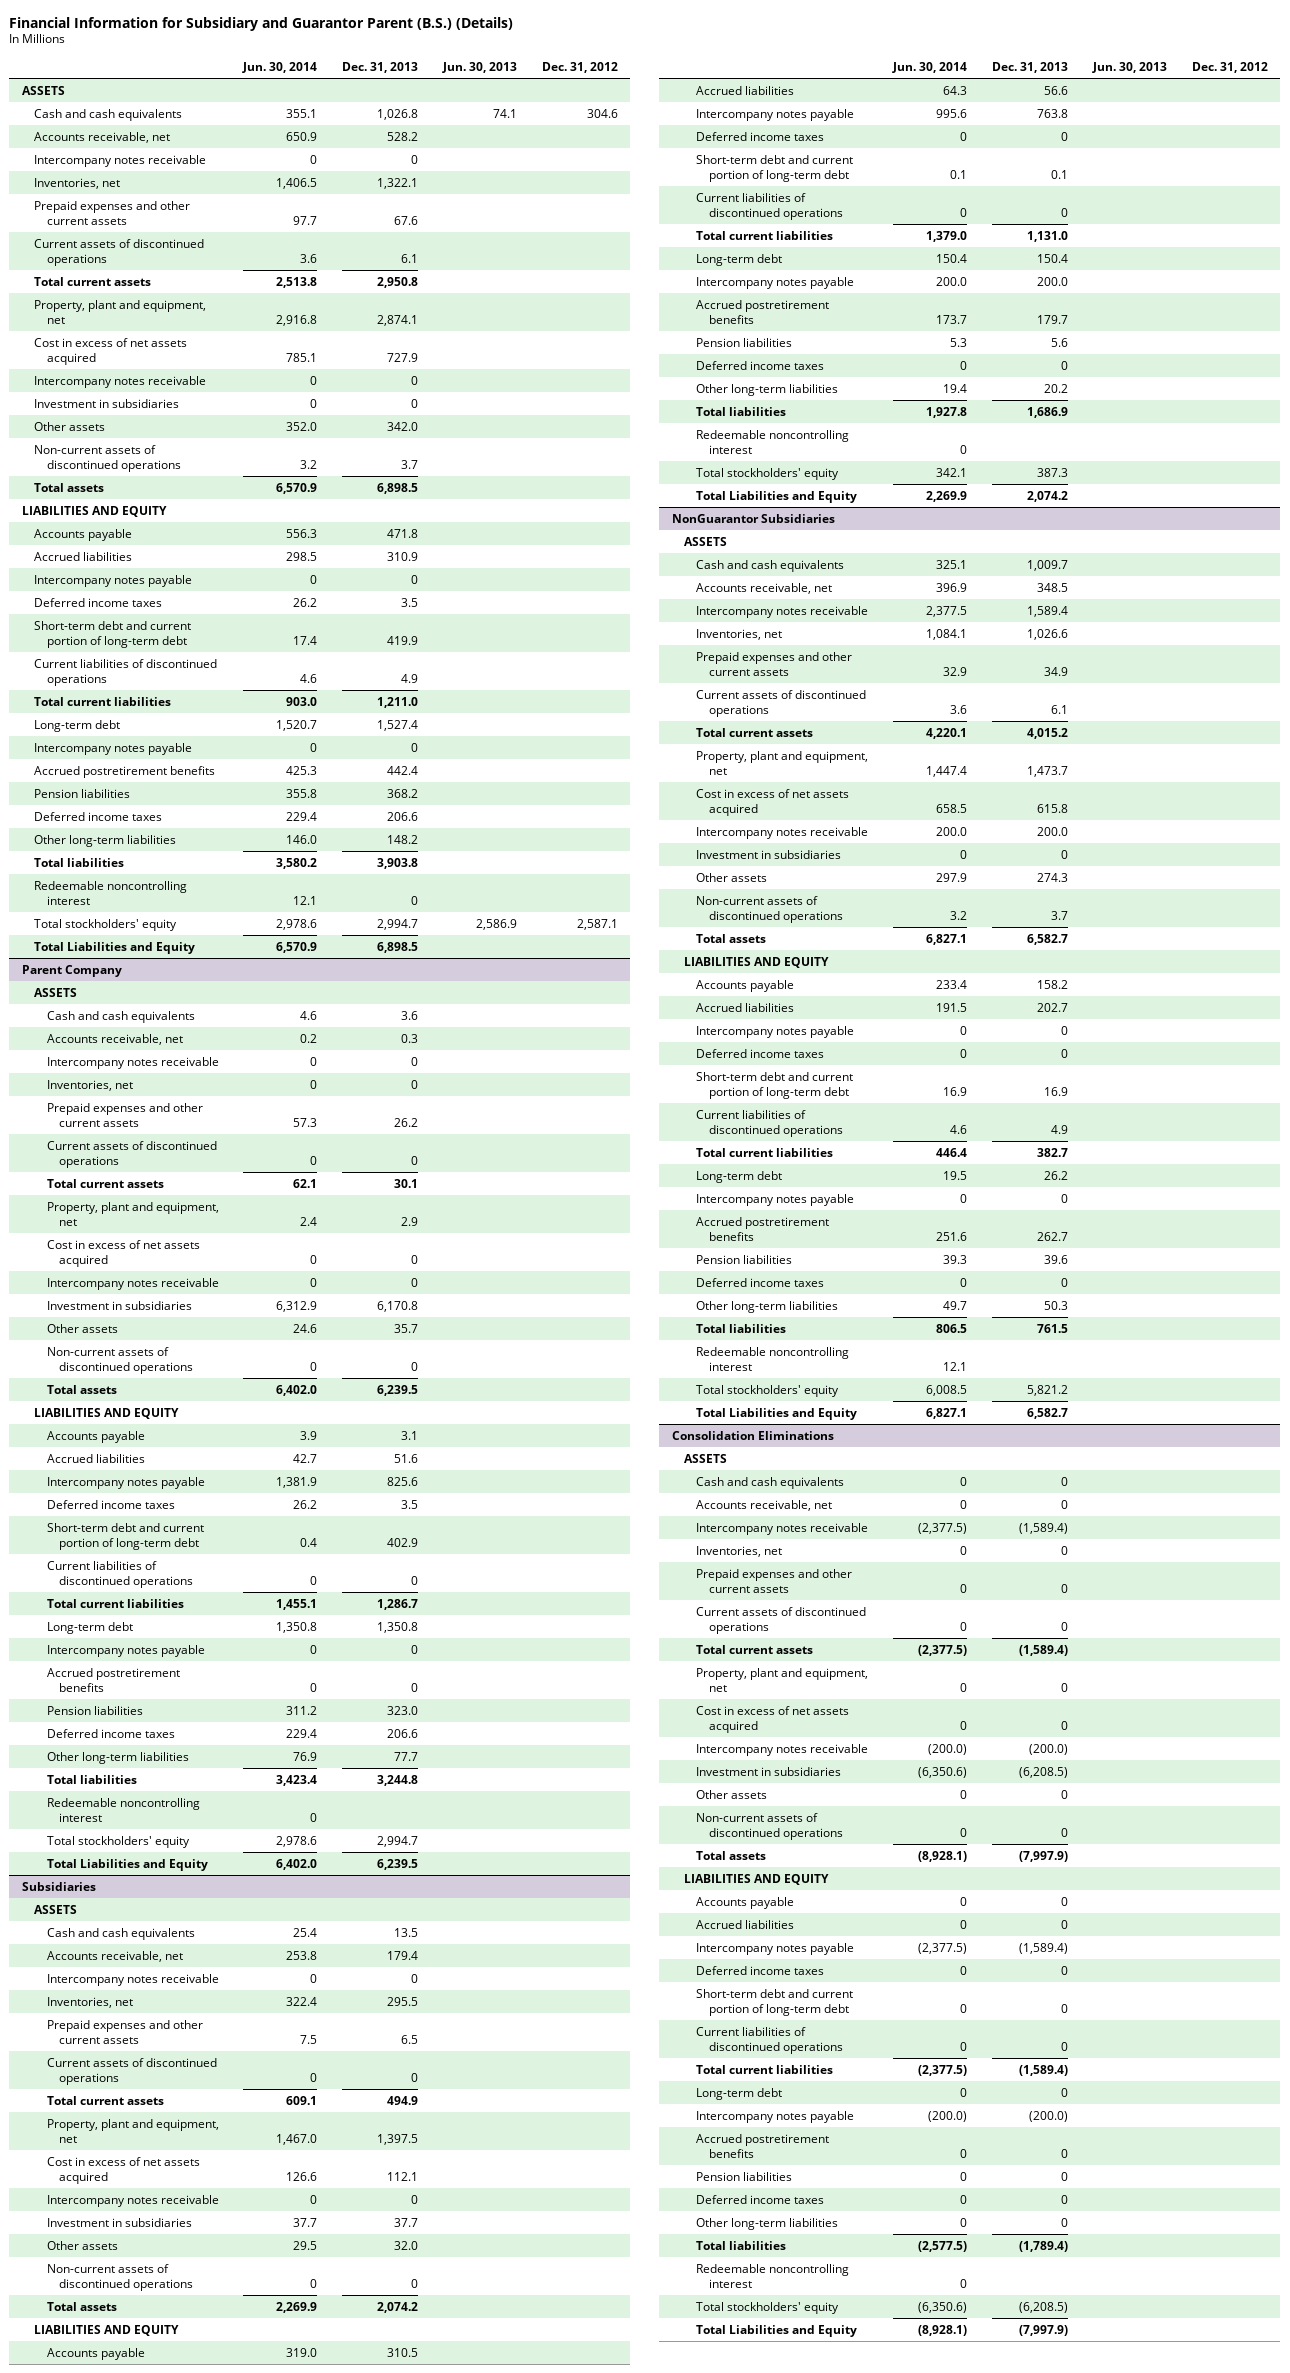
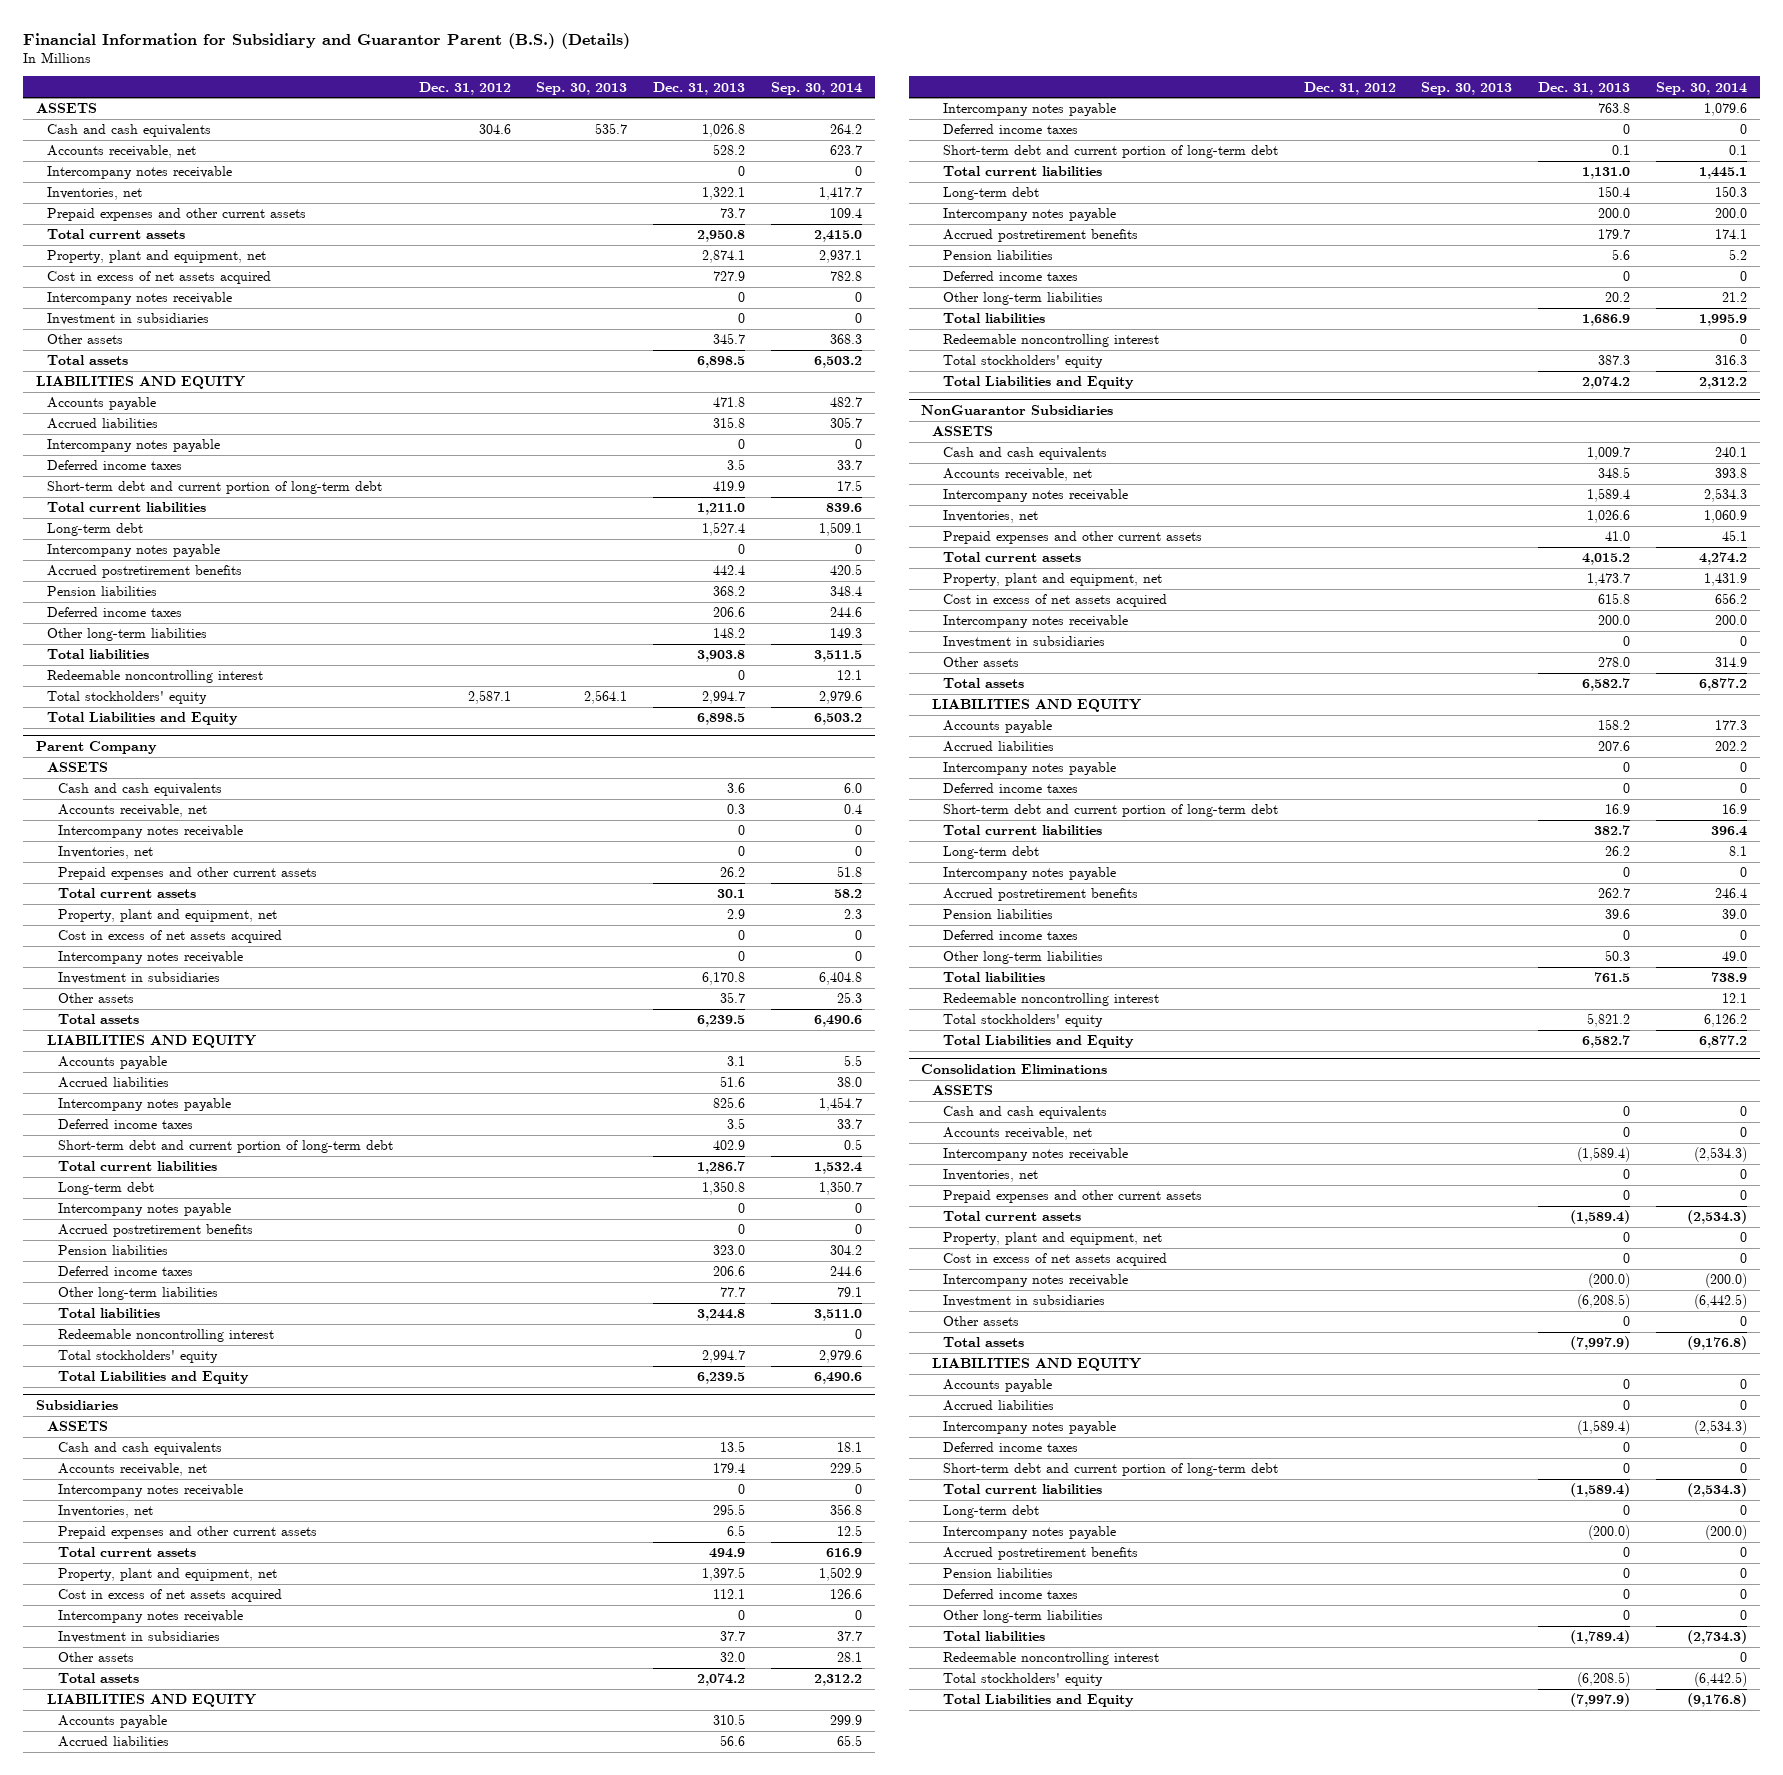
[242,61,318,73] Jun. 30, 2014 -> none
[441,61,517,73] Jun. 30, 2013 -> none
none -> [536,81,628,95] Sep. 30, 2013
none -> [770,81,862,95] Sep. 30, 2014
[34,238,205,266] Current assets of discontinued operations -> none
[394,215,419,225] 67.6 -> [720,208,746,219] 73.7
[34,444,181,472] Non-current assets of discontinued operations -> none
[387,421,419,431] 342.0 -> [713,333,746,345] 345.7
[387,551,419,561] 310.9 -> [713,417,746,429] 315.8
[34,658,218,686] Current liabilities of discontinued operations -> none
[46,1140,217,1168] Current assets of discontinued operations -> none
[46,1346,193,1374] Non-current assets of discontinued operations -> none
[46,1560,193,1588] Current liabilities of discontinued operations -> none
[46,2057,217,2085] Current assets of discontinued operations -> none
[46,2263,193,2291] Non-current assets of discontinued operations -> none
[696,192,843,220] Current liabilities of discontinued operations -> none
[696,689,867,717] Current assets of discontinued operations -> none
[1044,666,1069,676] 34.9 -> [1605,531,1631,542] 41.0
[696,895,843,923] Non-current assets of discontinued operations -> none
[1037,872,1069,882] 274.3 -> [1598,657,1631,668] 278.0
[1037,1002,1069,1012] 202.7 -> [1598,741,1631,752] 207.6
[696,1109,843,1137] Current liabilities of discontinued operations -> none
[696,1606,867,1634] Current assets of discontinued operations -> none
[696,1812,843,1840] Non-current assets of discontinued operations -> none
[696,2026,843,2054] Current liabilities of discontinued operations -> none

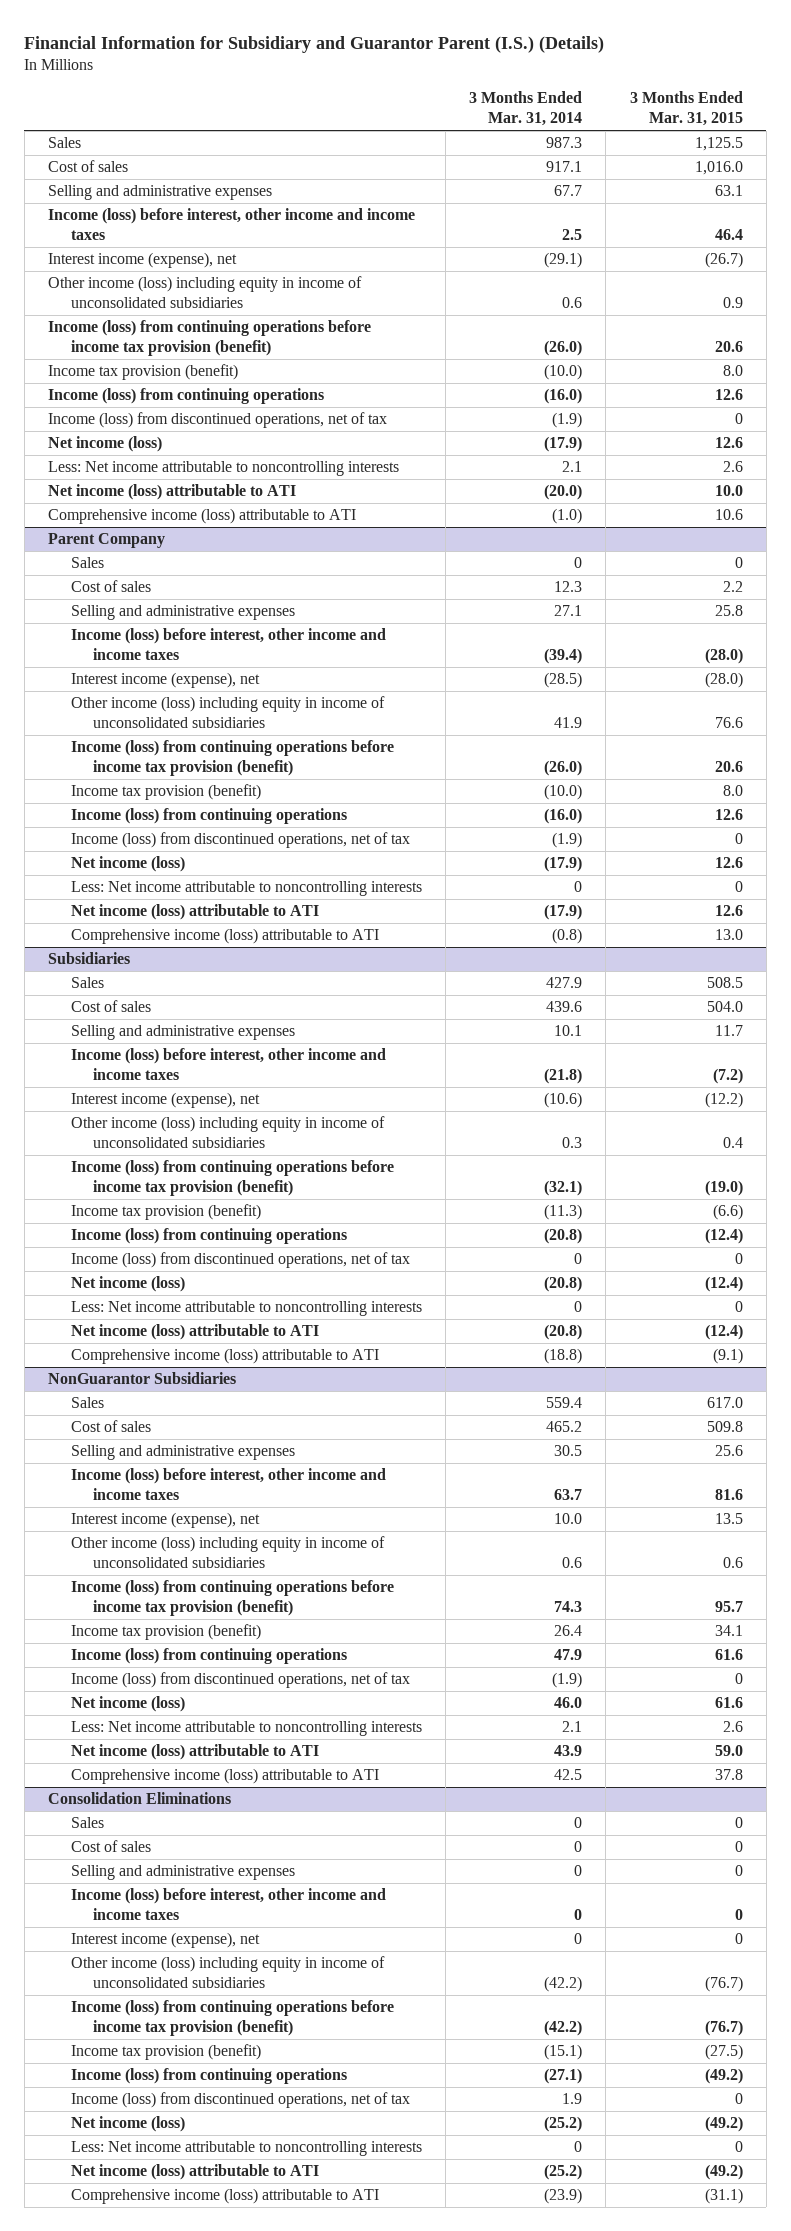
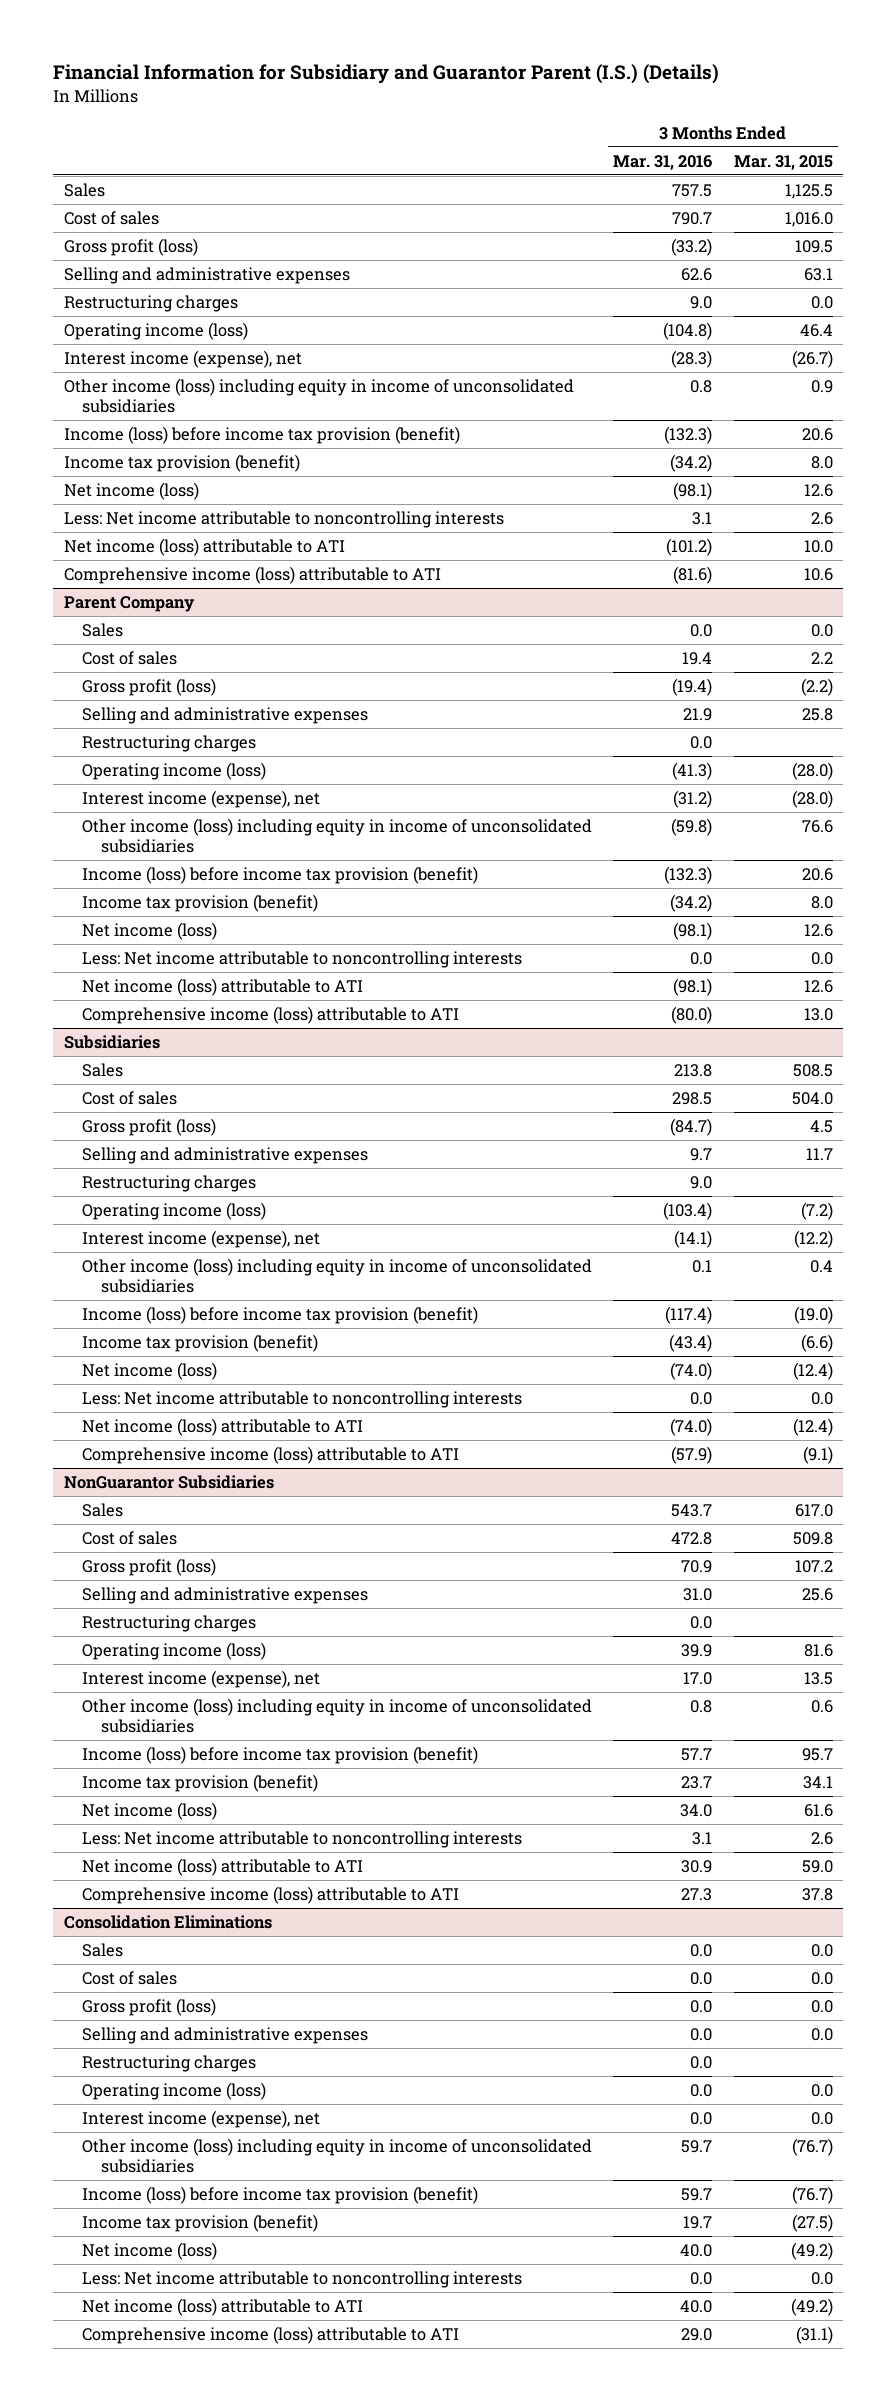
[469,91,583,127] 3 Months Ended Mar. 31, 2014 -> none
none -> [613,154,713,170] Mar. 31, 2016
none -> [63,238,198,257] Gross profit (loss)
none -> [63,295,238,313] Restructuring charges
[48,208,416,241] Income (loss) before interest, other income and income taxes -> [63,322,248,341] Operating income (loss)
[48,320,372,357] Income (loss) from continuing operations before income tax provision (benefit) -> [63,426,460,445] Income (loss) before income tax provision (benefit)
[48,388,325,405] Income (loss) from continuing operations -> none
[48,412,388,429] Income (loss) from discontinued operations, net of tax -> none
[734,557,743,569] 0 -> [810,624,833,638] 0.0
none -> [82,678,217,697] Gross profit (loss)
none -> [82,735,257,753] Restructuring charges
[70,628,386,661] Income (loss) before interest, other income and income taxes -> [82,762,267,781] Operating income (loss)
[70,740,394,777] Income (loss) from continuing operations before income tax provision (benefit) -> [82,866,479,885] Income (loss) before income tax provision (benefit)
[70,808,347,825] Income (loss) from continuing operations -> none
[70,832,410,849] Income (loss) from discontinued operations, net of tax -> none
[734,881,743,893] 0 -> [810,952,833,966] 0.0
none -> [82,1118,217,1137] Gross profit (loss)
none -> [82,1175,257,1193] Restructuring charges
[70,1048,386,1081] Income (loss) before interest, other income and income taxes -> [82,1202,267,1221] Operating income (loss)
[70,1160,394,1197] Income (loss) from continuing operations before income tax provision (benefit) -> [82,1306,479,1325] Income (loss) before income tax provision (benefit)
[70,1228,347,1245] Income (loss) from continuing operations -> none
[70,1252,410,1269] Income (loss) from discontinued operations, net of tax -> none
[734,1301,743,1313] 0 -> [810,1392,833,1406] 0.0
none -> [82,1558,217,1577] Gross profit (loss)
none -> [82,1615,257,1633] Restructuring charges
[70,1468,386,1501] Income (loss) before interest, other income and income taxes -> [82,1642,267,1661] Operating income (loss)
[70,1580,394,1617] Income (loss) from continuing operations before income tax provision (benefit) -> [82,1746,479,1765] Income (loss) before income tax provision (benefit)
[70,1648,347,1665] Income (loss) from continuing operations -> none
[70,1672,410,1689] Income (loss) from discontinued operations, net of tax -> none
[734,1817,743,1829] 0 -> [810,1944,833,1958] 0.0
[734,1841,743,1853] 0 -> [810,1972,833,1986] 0.0
none -> [82,1998,217,2017] Gross profit (loss)
[734,1865,743,1877] 0 -> [810,2028,833,2042] 0.0
none -> [82,2055,257,2073] Restructuring charges
[70,1888,386,1921] Income (loss) before interest, other income and income taxes -> [82,2082,267,2101] Operating income (loss)
[734,1909,743,1921] 0 -> [810,2084,833,2098] 0.0
[734,1933,743,1945] 0 -> [810,2112,833,2126] 0.0
[70,2000,394,2037] Income (loss) from continuing operations before income tax provision (benefit) -> [82,2186,479,2205] Income (loss) before income tax provision (benefit)
[70,2068,347,2085] Income (loss) from continuing operations -> none
[70,2092,410,2109] Income (loss) from discontinued operations, net of tax -> none
[734,2141,743,2153] 0 -> [810,2272,833,2286] 0.0

